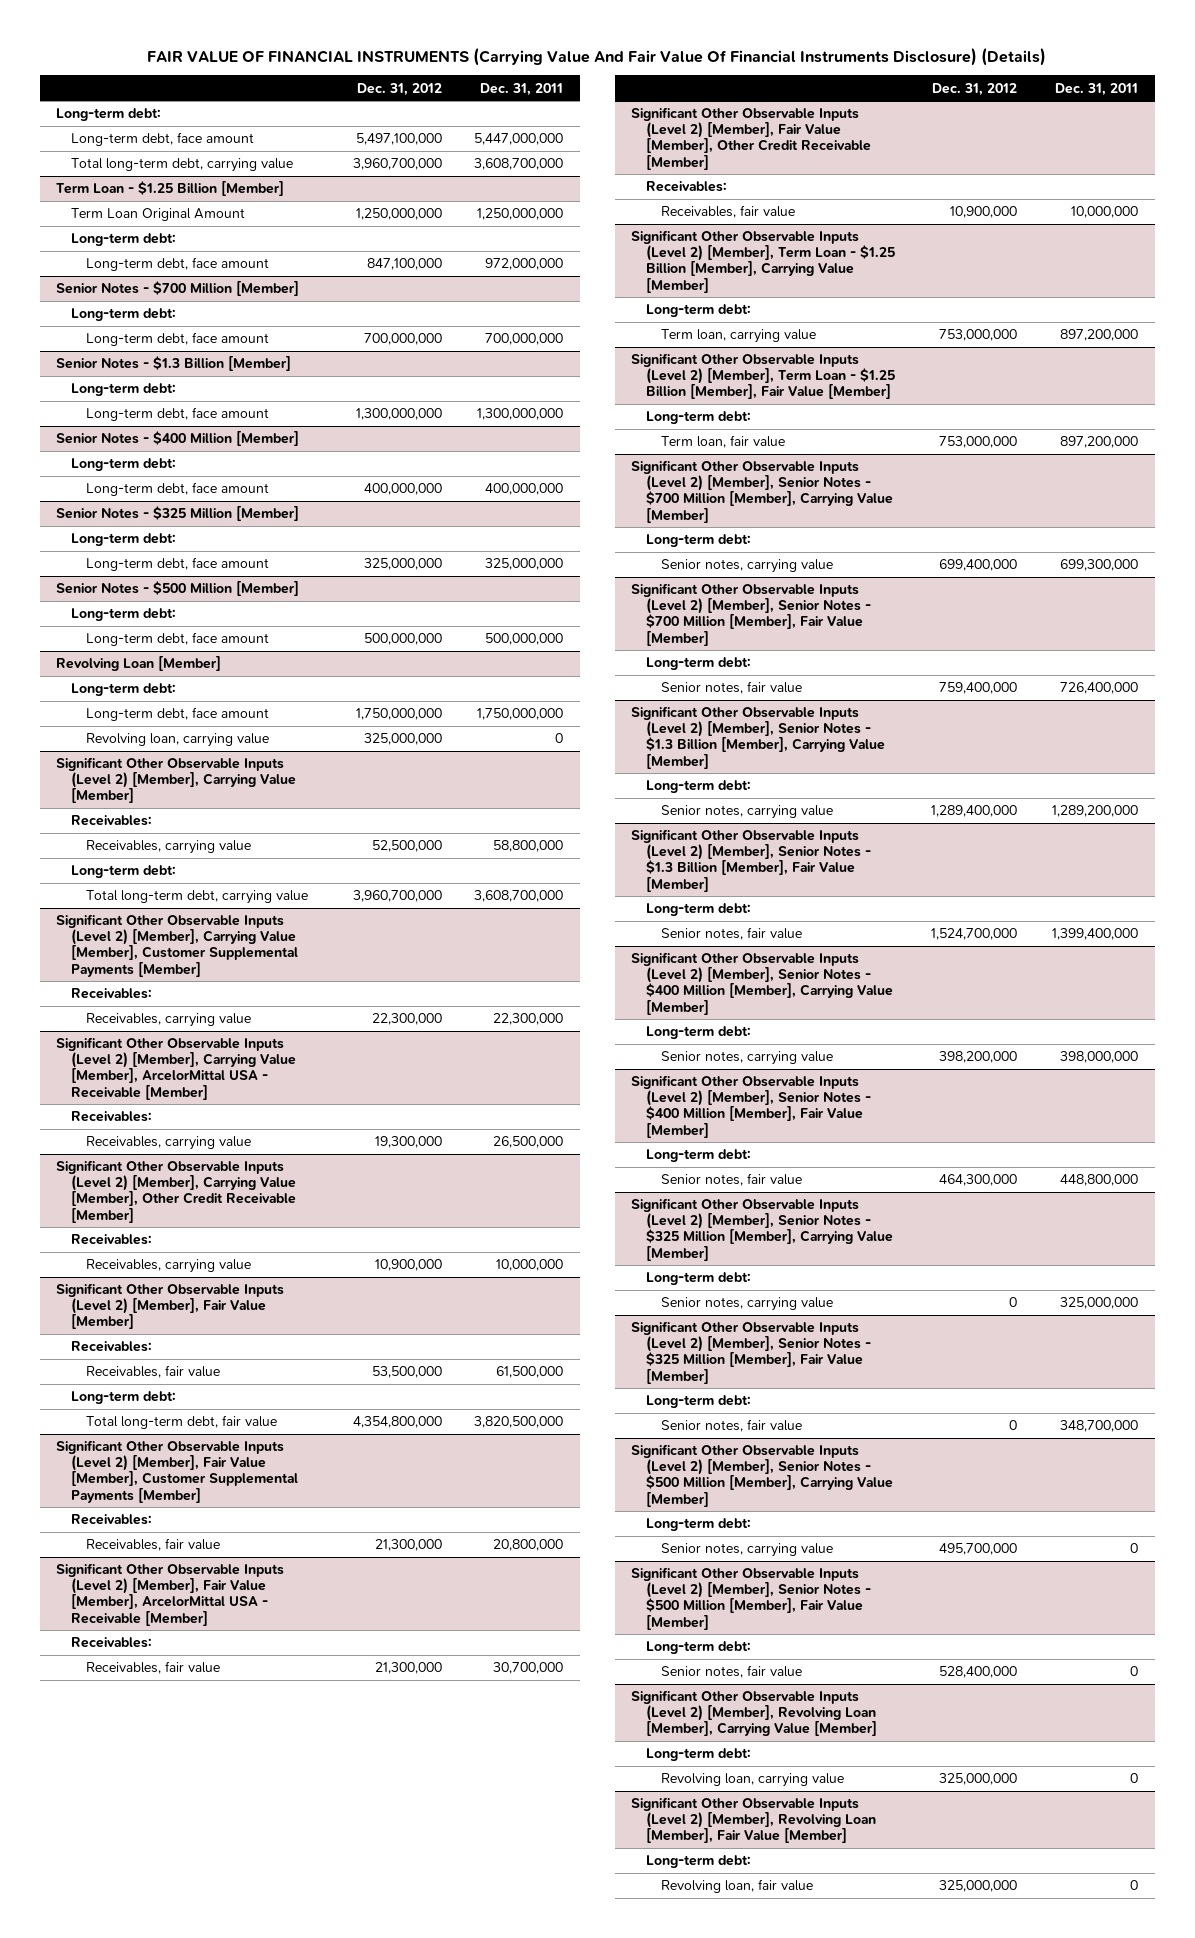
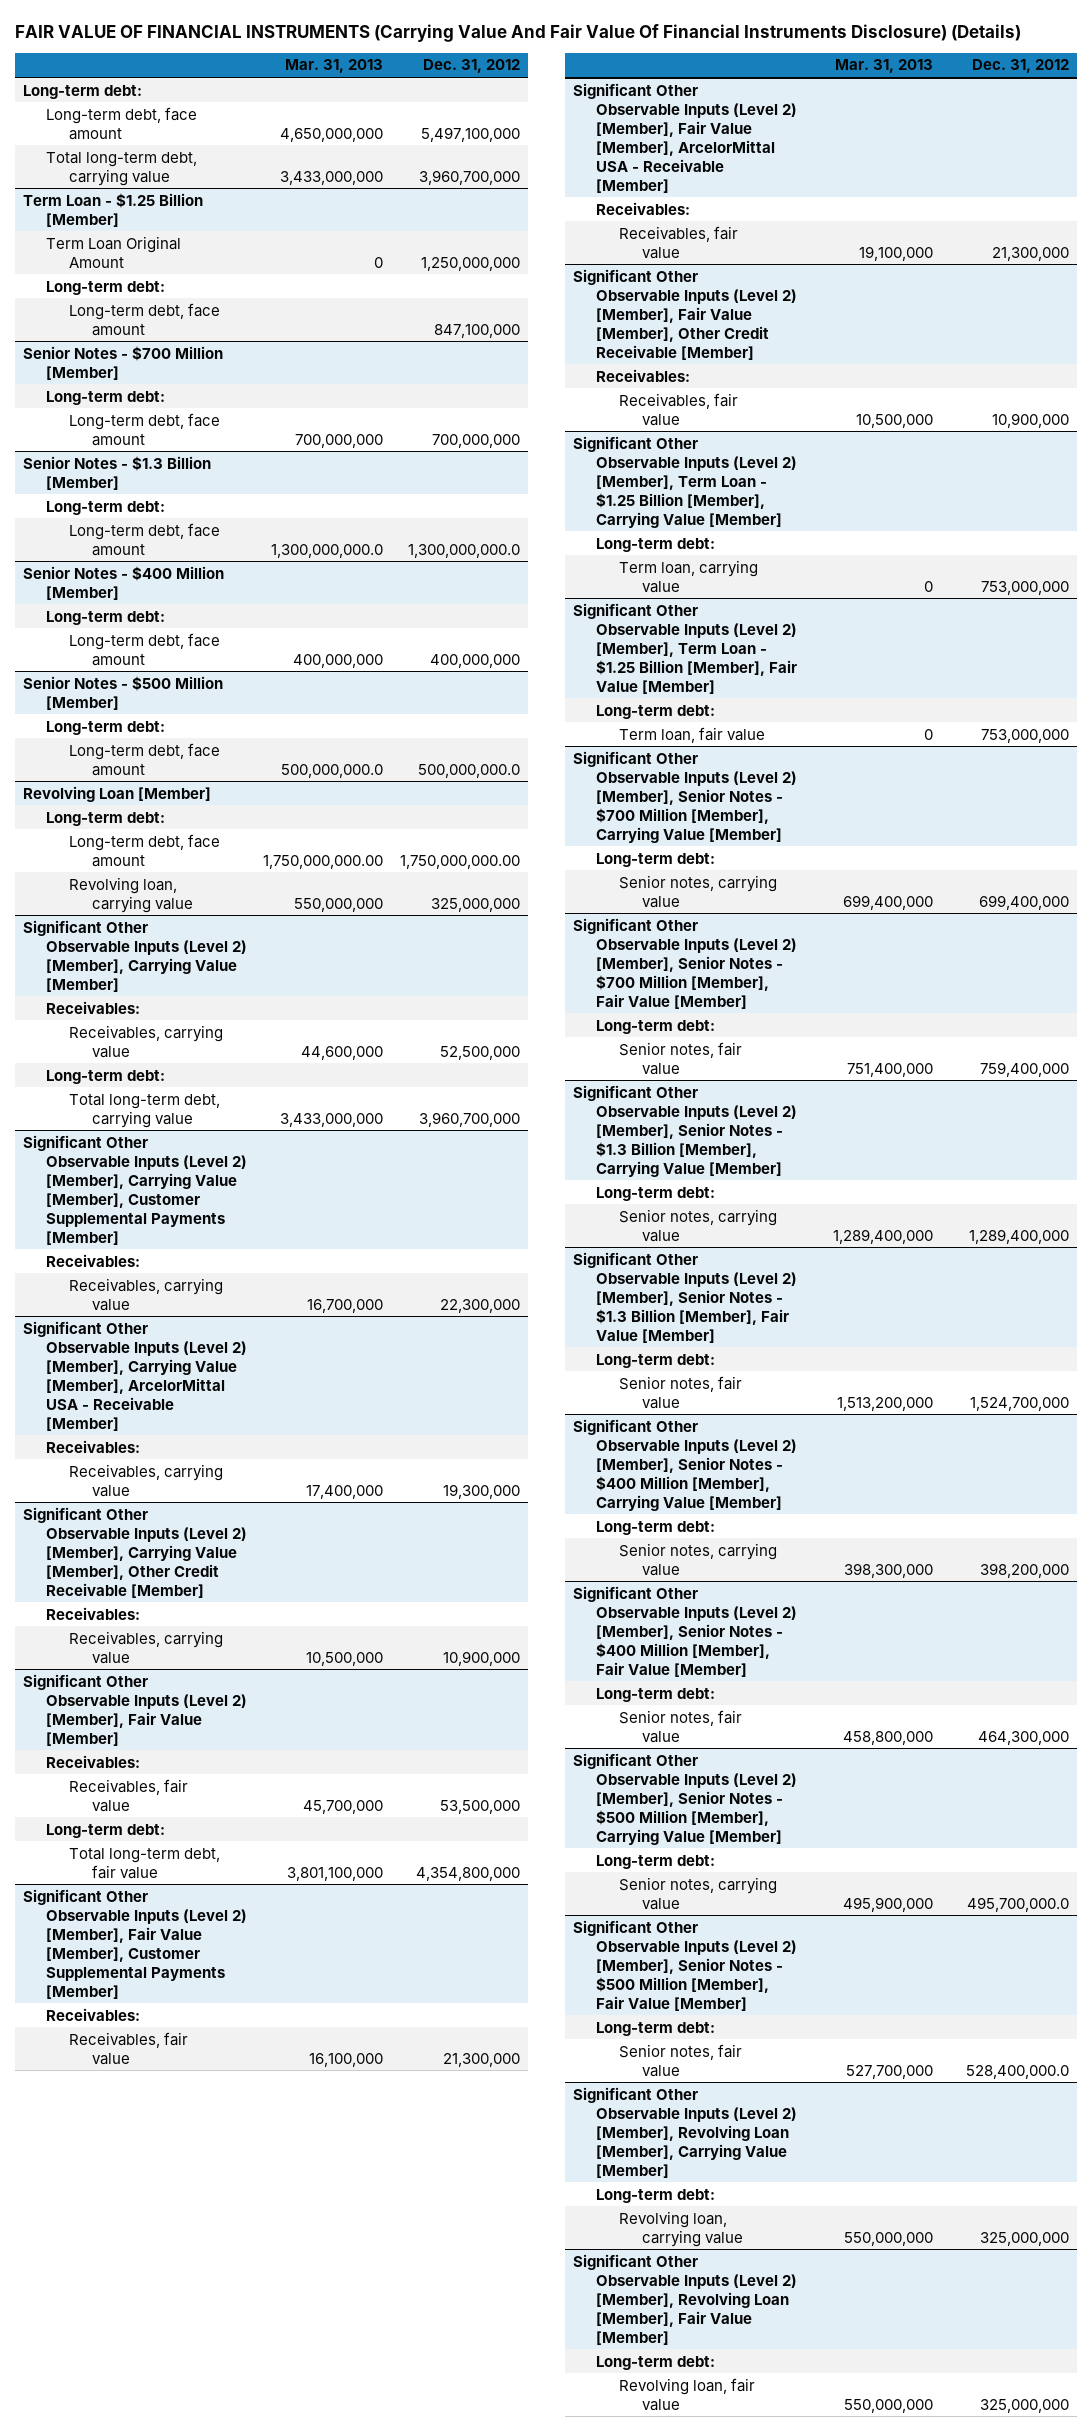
[480,82,564,96] Dec. 31, 2011 -> none
none -> [285,59,384,74] Mar. 31, 2013
[355,408,442,421] 1,300,000,000 -> [407,543,520,558] 1,300,000,000.0
[56,506,300,522] Senior Notes - $325 Million [Member] -> none
[71,533,177,547] Long-term debt: -> none
[86,557,270,572] Long-term debt, face amount -> none
[363,633,442,646] 500,000,000 -> [417,763,520,778] 500,000,000.0
[355,708,442,721] 1,750,000,000 -> [399,854,520,869] 1,750,000,000.00
[631,1198,894,1261] Significant Other Observable Inputs (Level 2) [Member], Senior Notes - $325 Million [Member], Carrying Value [Member] -> none
[646,1272,752,1286] Long-term debt: -> none
[660,1297,833,1312] Senior notes, carrying value -> none
[631,1321,872,1384] Significant Other Observable Inputs (Level 2) [Member], Senior Notes - $325 Million [Member], Fair Value [Member] -> none
[646,1395,752,1409] Long-term debt: -> none
[660,1419,802,1433] Senior notes, fair value -> none
[938,1543,1017,1556] 495,700,000 -> [967,1896,1070,1912] 495,700,000.0
[938,1666,1017,1679] 528,400,000 -> [966,2064,1070,2079] 528,400,000.0

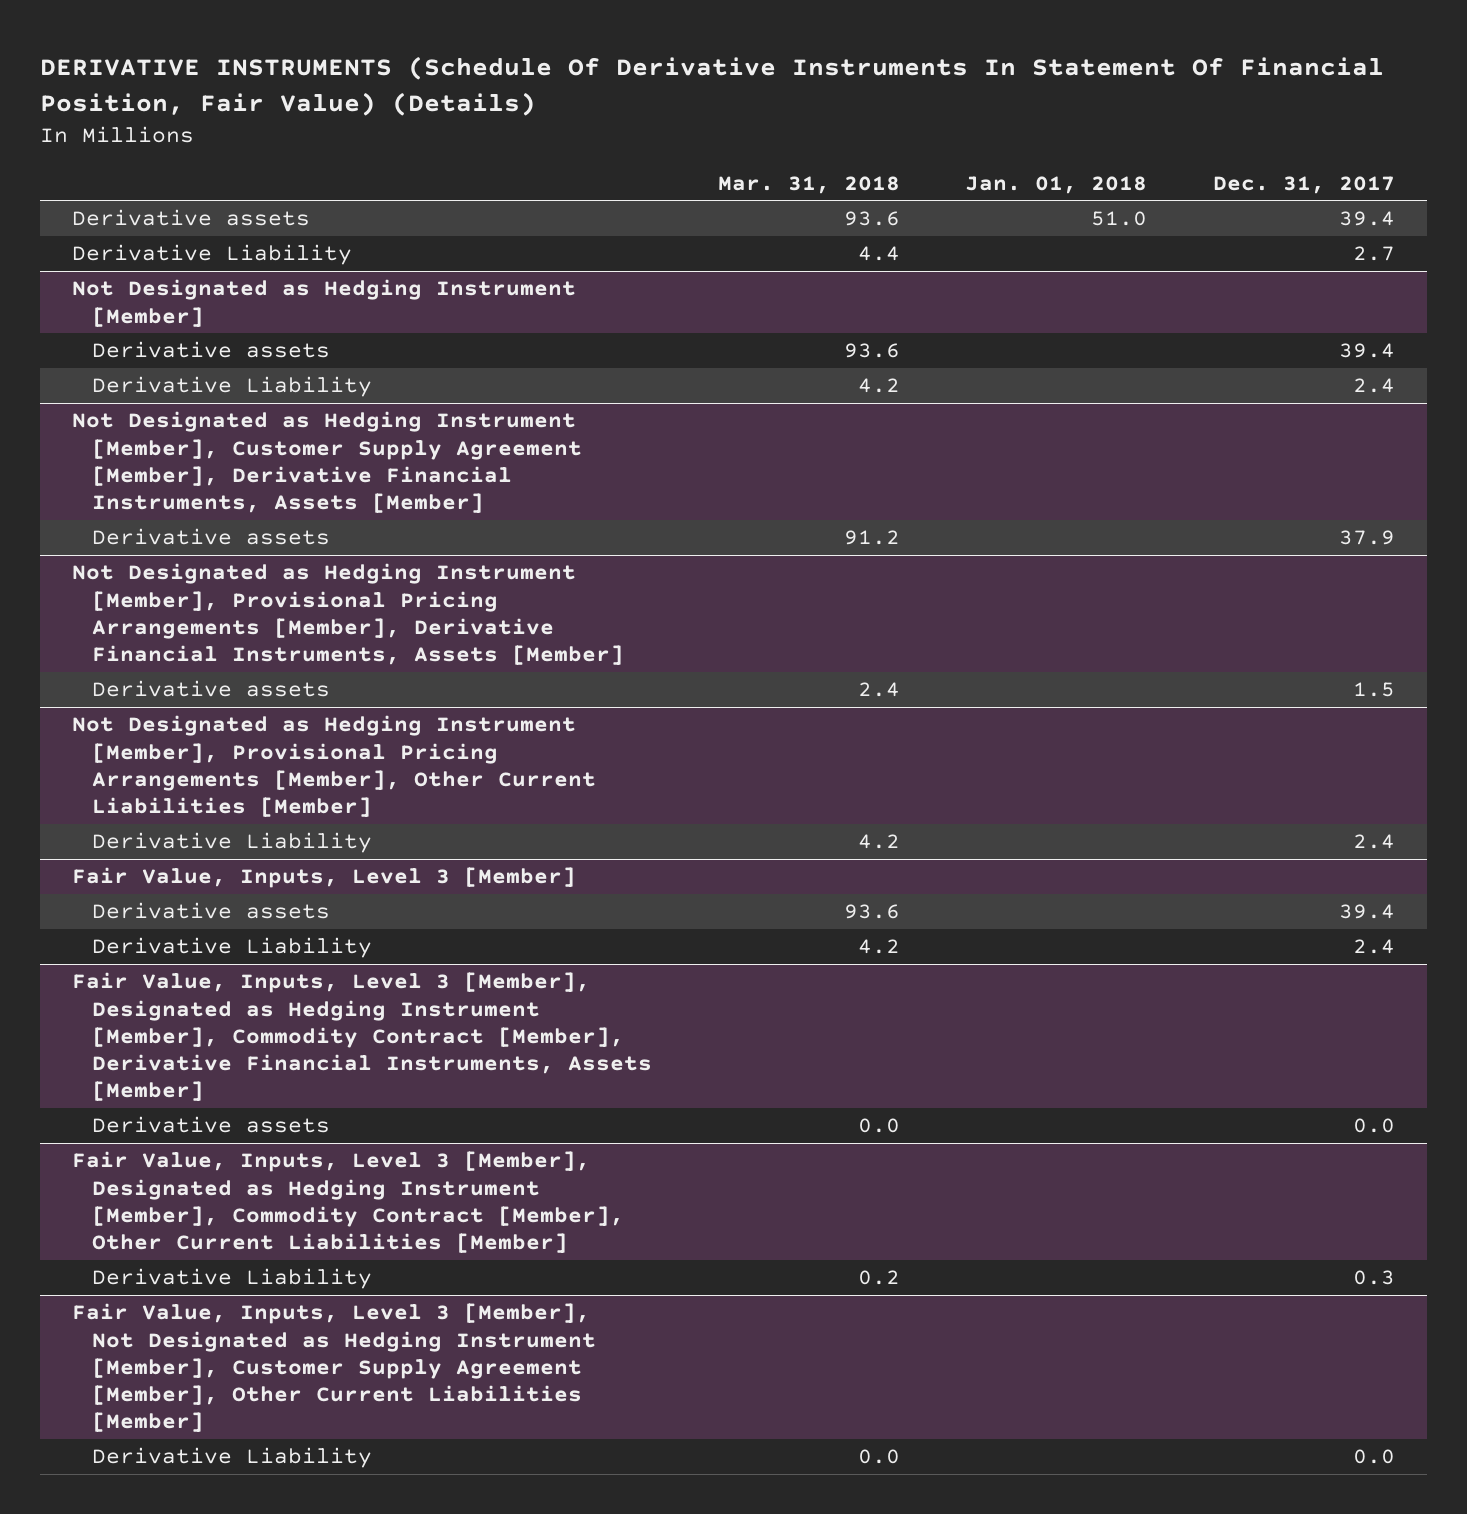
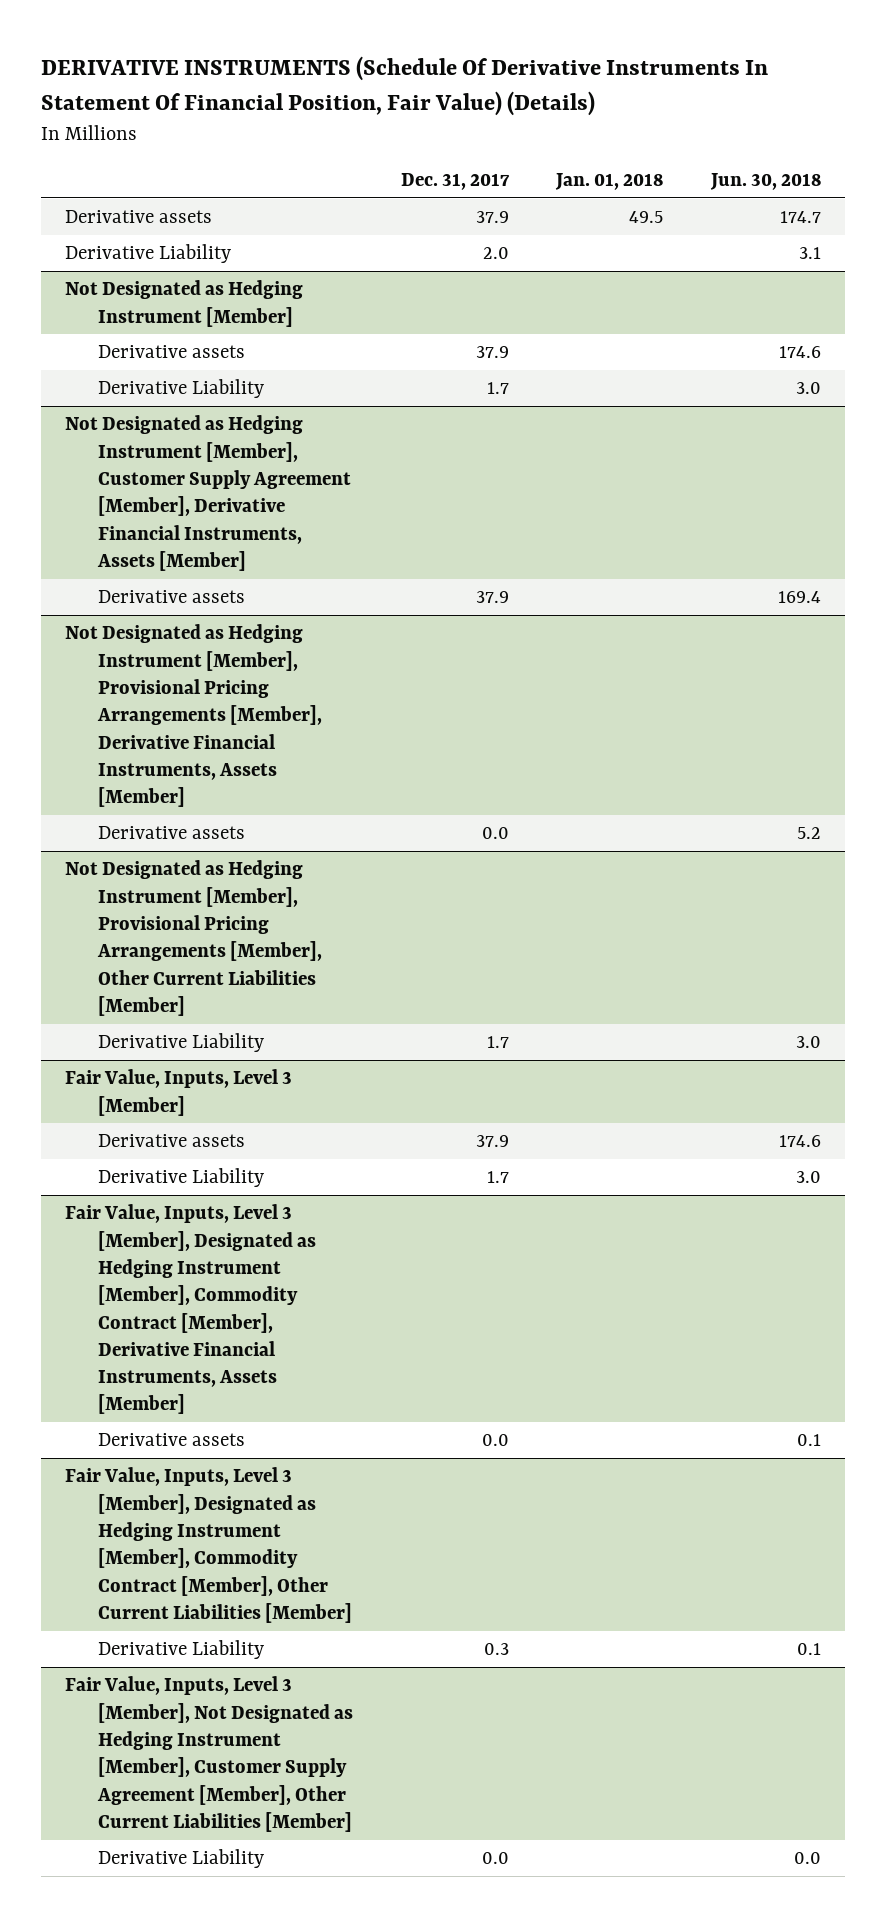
[717,175,900,194] Mar. 31, 2018 -> none
none -> [710,173,822,191] Jun. 30, 2018
[1091,211,1148,227] 51.0 -> [629,211,664,224] 49.5
[1338,211,1395,227] 39.4 -> [475,211,509,224] 37.9
[1352,246,1395,262] 2.7 -> [482,247,509,260] 2.0
[1338,343,1395,359] 39.4 -> [475,346,509,359] 37.9
[1352,378,1395,394] 2.4 -> [486,382,509,395] 1.7
[1352,682,1395,698] 1.5 -> [481,827,509,840] 0.0
[1352,834,1395,850] 2.4 -> [486,1036,509,1049] 1.7
[1338,904,1395,920] 39.4 -> [475,1135,509,1148] 37.9
[1352,939,1395,955] 2.4 -> [486,1171,509,1184] 1.7

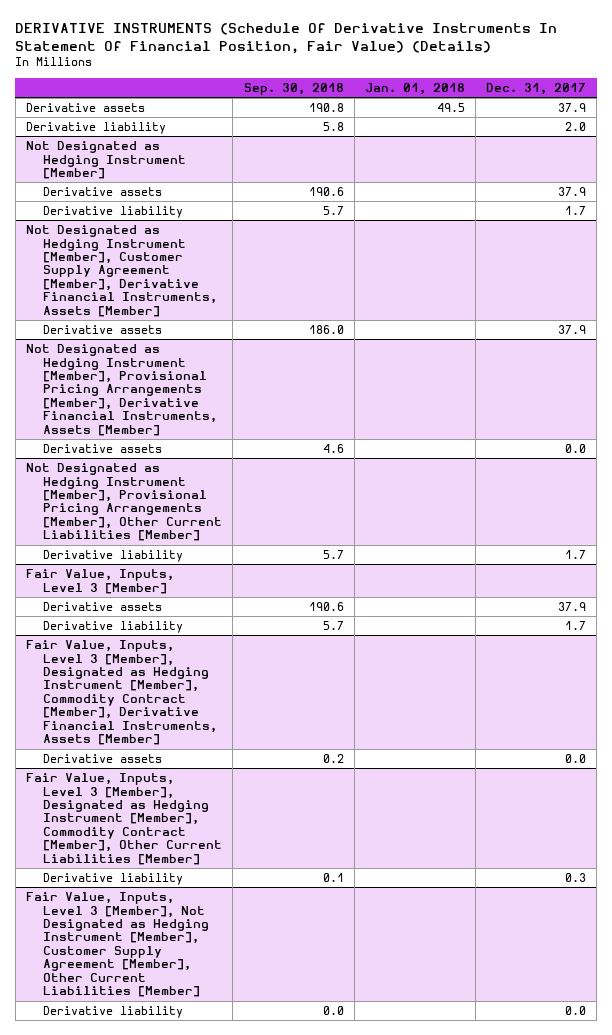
[710,173,822,191] Jun. 30, 2018 -> none
none -> [243,82,344,95] Sep. 30, 2018
[64,244,231,264] Derivative Liability -> [25,122,166,135] Derivative liability
[98,379,265,399] Derivative Liability -> [43,206,184,219] Derivative liability
[98,1033,265,1053] Derivative Liability -> [43,550,184,563] Derivative liability
[98,1168,265,1188] Derivative Liability -> [43,621,184,634] Derivative liability
[98,1640,265,1660] Derivative Liability -> [43,873,184,886] Derivative liability
[98,1849,265,1869] Derivative Liability -> [43,1006,184,1019] Derivative liability

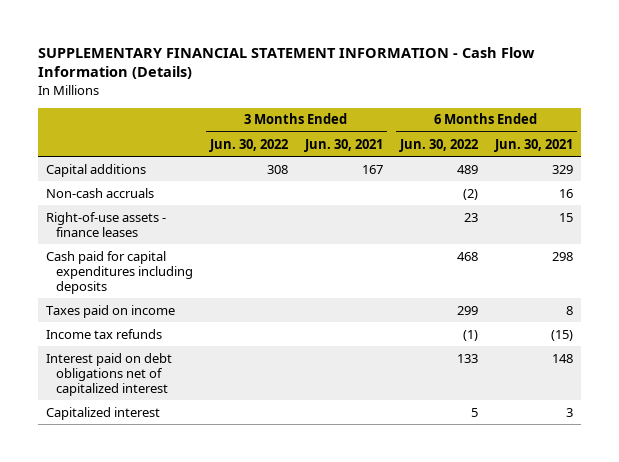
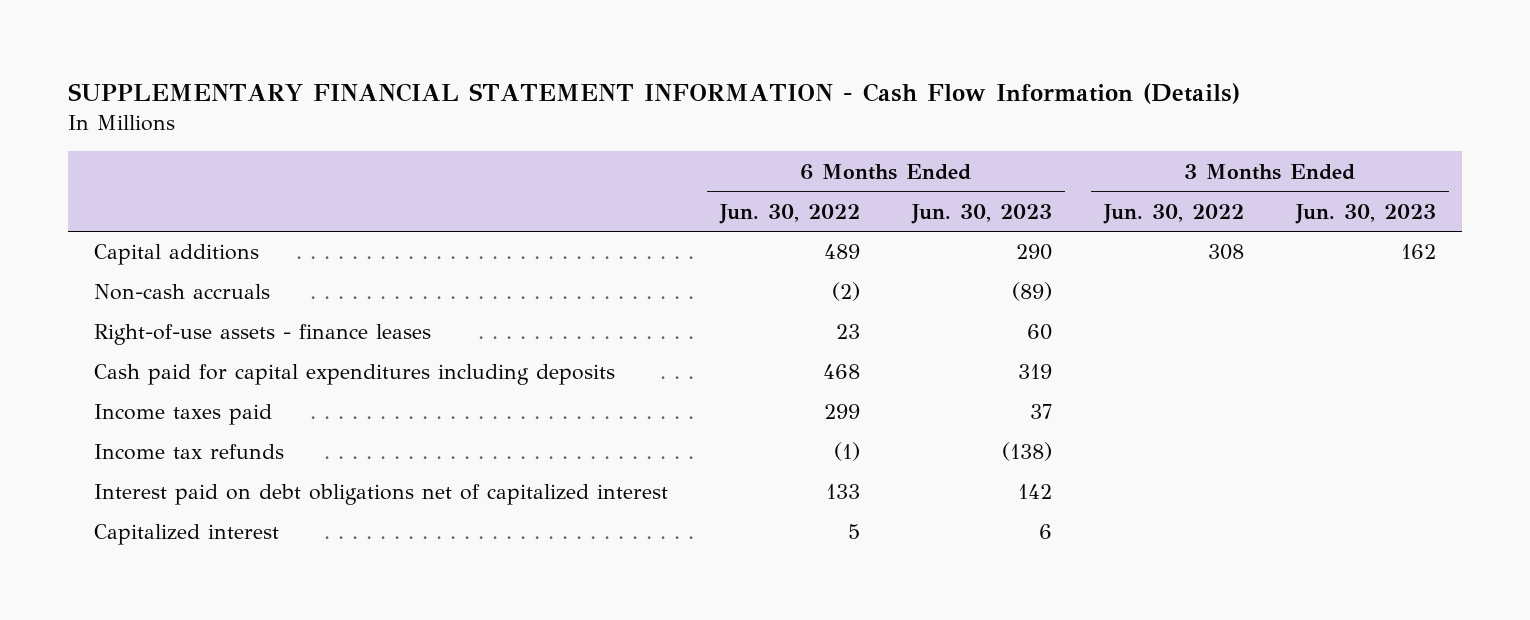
[303,138,383,152] Jun. 30, 2021 -> none
[493,138,573,152] Jun. 30, 2021 -> none
none -> [911,203,1053,224] Jun. 30, 2023
none -> [1295,203,1437,224] Jun. 30, 2023
[46,304,176,318] Taxes paid on income -> [93,404,272,426] Income taxes paid

